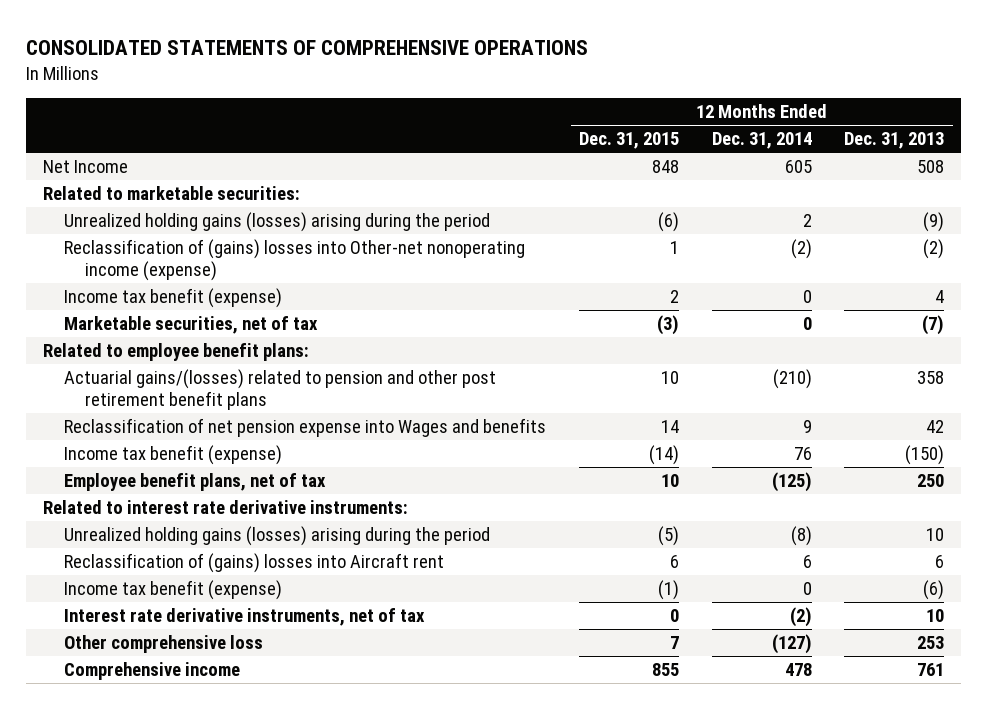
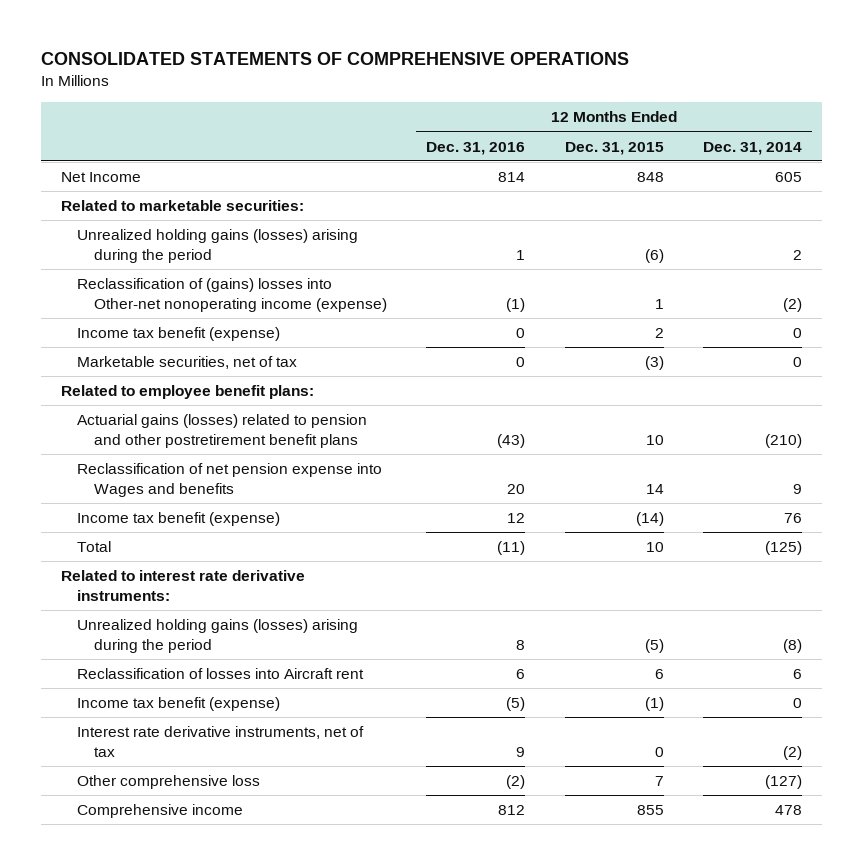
[844,132,945,150] Dec. 31, 2013 -> none
none -> [426,141,526,155] Dec. 31, 2016
[63,369,496,410] Actuarial gains/(losses) related to pension and other post retirement benefit plans -> [77,414,368,449] Actuarial gains (losses) related to pension and other postretirement benefit plans
[63,473,326,492] Employee benefit plans, net of tax -> [77,541,112,553] Total
[63,553,444,574] Reclassification of (gains) losses into Aircraft rent -> [77,668,365,680] Reclassification of losses into Aircraft rent

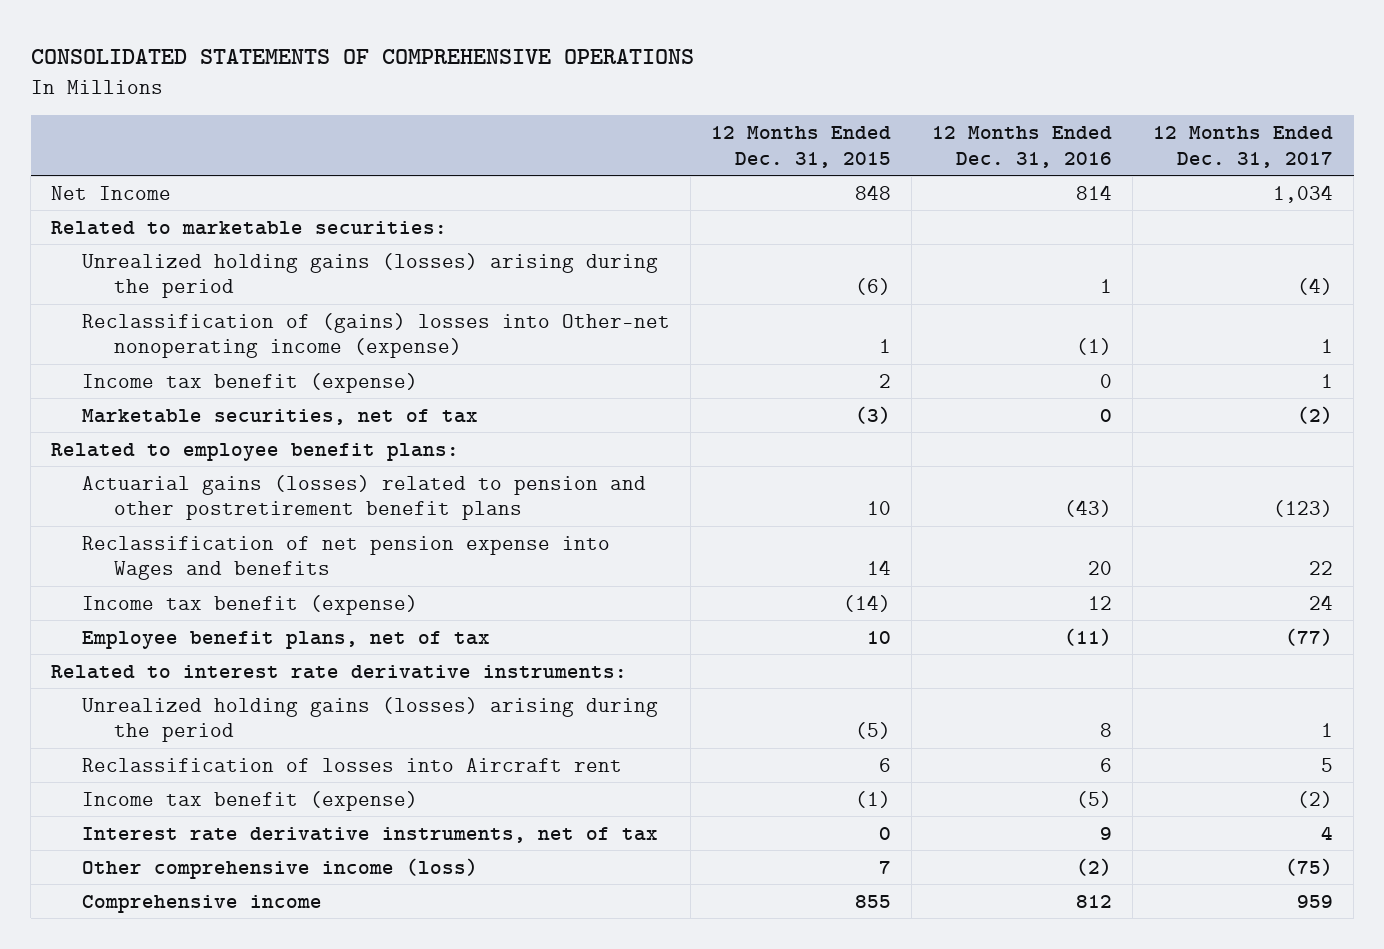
[703,141,803,155] Dec. 31, 2014 -> none
none -> [1153,125,1334,168] 12 Months Ended Dec. 31, 2017
[77,541,112,553] Total -> [82,630,491,649] Employee benefit plans, net of tax
[77,775,261,790] Other comprehensive loss -> [82,857,479,879] Other comprehensive income (loss)

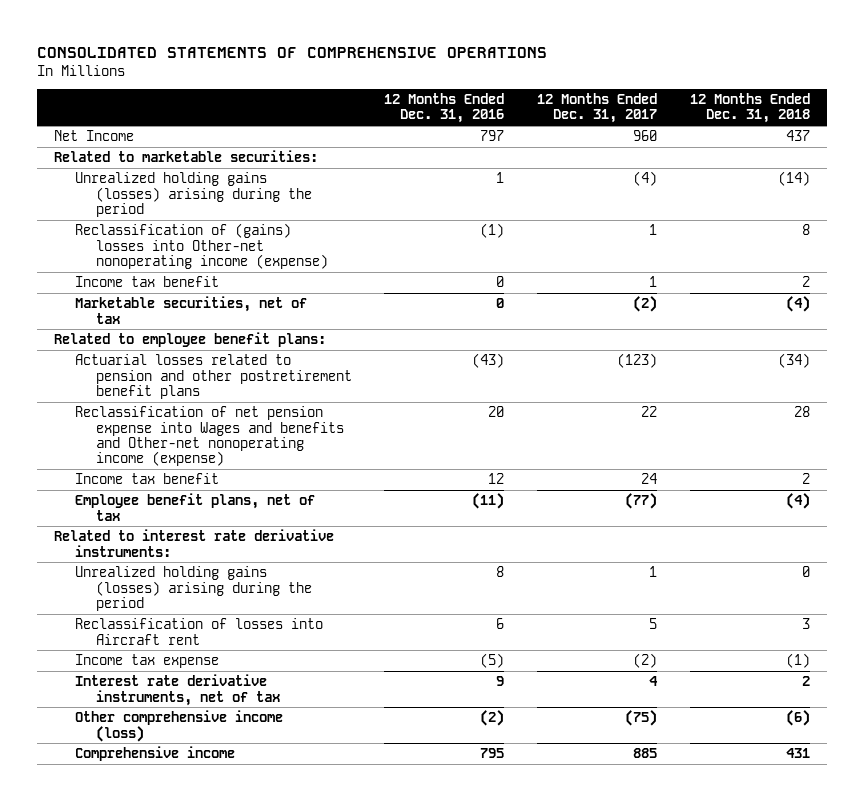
[711,125,892,168] 12 Months Ended Dec. 31, 2015 -> none
none -> [690,93,811,124] 12 Months Ended Dec. 31, 2018
[1076,184,1113,200] 814 -> [480,130,505,142] 797
[1273,184,1334,203] 1,034 -> [633,130,658,142] 960
[82,372,419,393] Income tax benefit (expense) -> [74,276,219,288] Income tax benefit
[82,474,647,521] Actuarial gains (losses) related to pension and other postretirement benefit plans -> [74,354,352,399] Actuarial losses related to pension and other postretirement benefit plans
[82,535,611,581] Reclassification of net pension expense into Wages and benefits -> [74,406,344,467] Reclassification of net pension expense into Wages and benefits and Other-net nonoperating income (expense)
[82,594,419,615] Income tax benefit (expense) -> [74,473,219,485] Income tax benefit
[82,790,419,811] Income tax benefit (expense) -> [74,654,219,669] Income tax expense
[1076,894,1113,908] 812 -> [480,748,505,759] 795
[1297,894,1334,908] 959 -> [633,748,658,759] 885

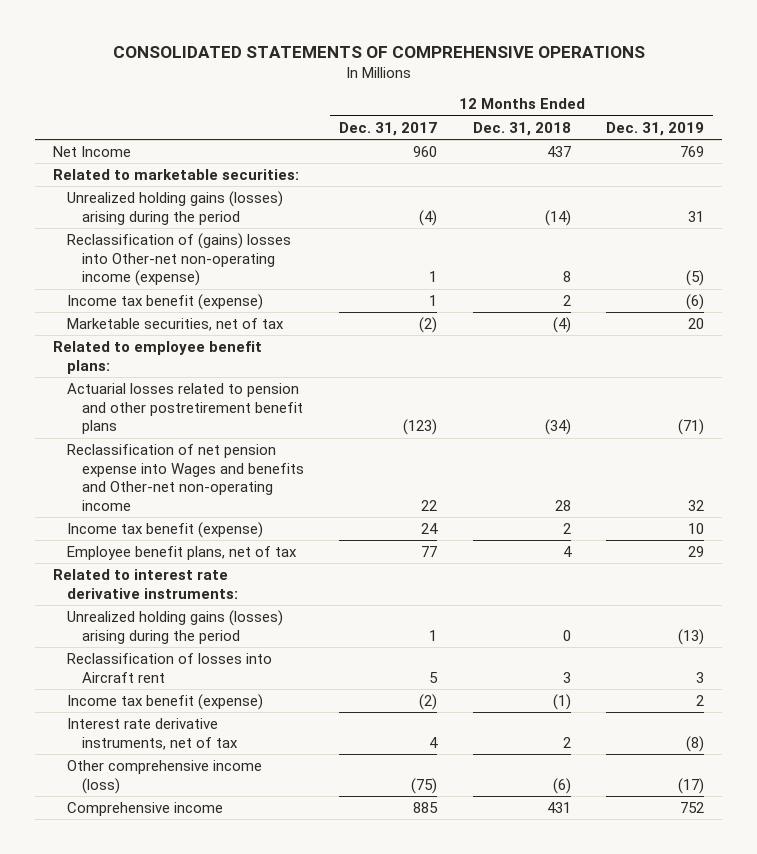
[384,93,505,124] 12 Months Ended Dec. 31, 2016 -> none
none -> [606,121,705,136] Dec. 31, 2019
[74,223,328,269] Reclassification of (gains) losses into Other-net nonoperating income (expense) -> [67,232,292,287] Reclassification of (gains) losses into Other-net non-operating income (expense)
[74,276,219,288] Income tax benefit -> [67,293,264,310] Income tax benefit (expense)
[74,406,344,467] Reclassification of net pension expense into Wages and benefits and Other-net nonoperating income (expense) -> [67,443,304,511] Reclassification of net pension expense into Wages and benefits and Other-net non-operating income
[74,473,219,485] Income tax benefit -> [67,521,264,538] Income tax benefit (expense)
[625,493,658,510] (77) -> [421,545,438,557] 77
[786,493,811,510] (4) -> [562,545,572,557] 4
[74,654,219,669] Income tax expense -> [67,693,264,710] Income tax benefit (expense)

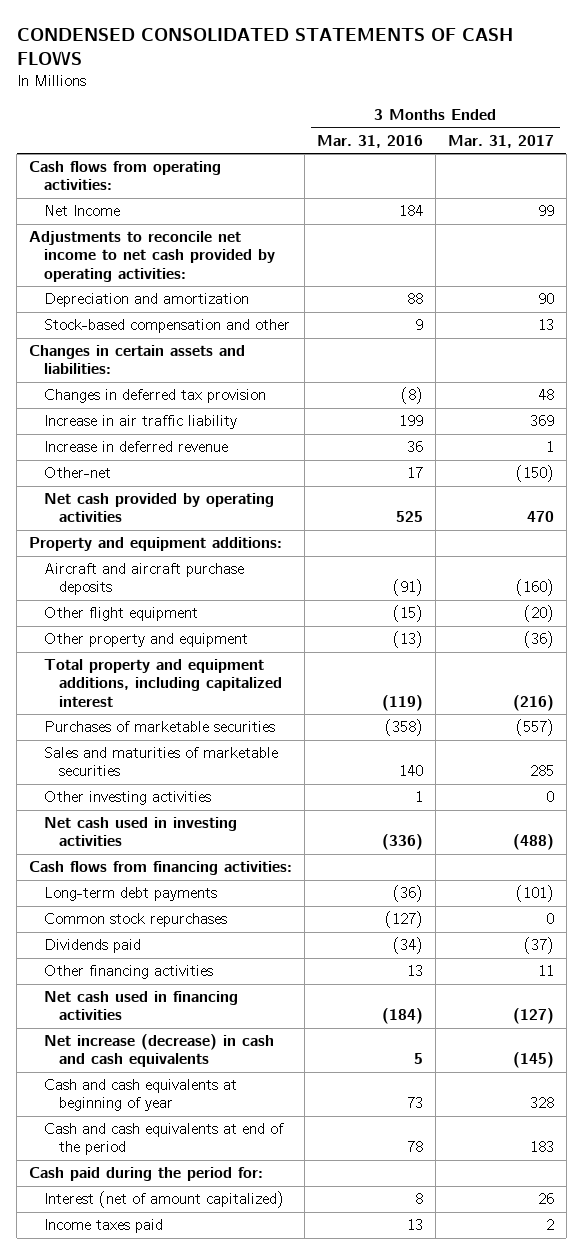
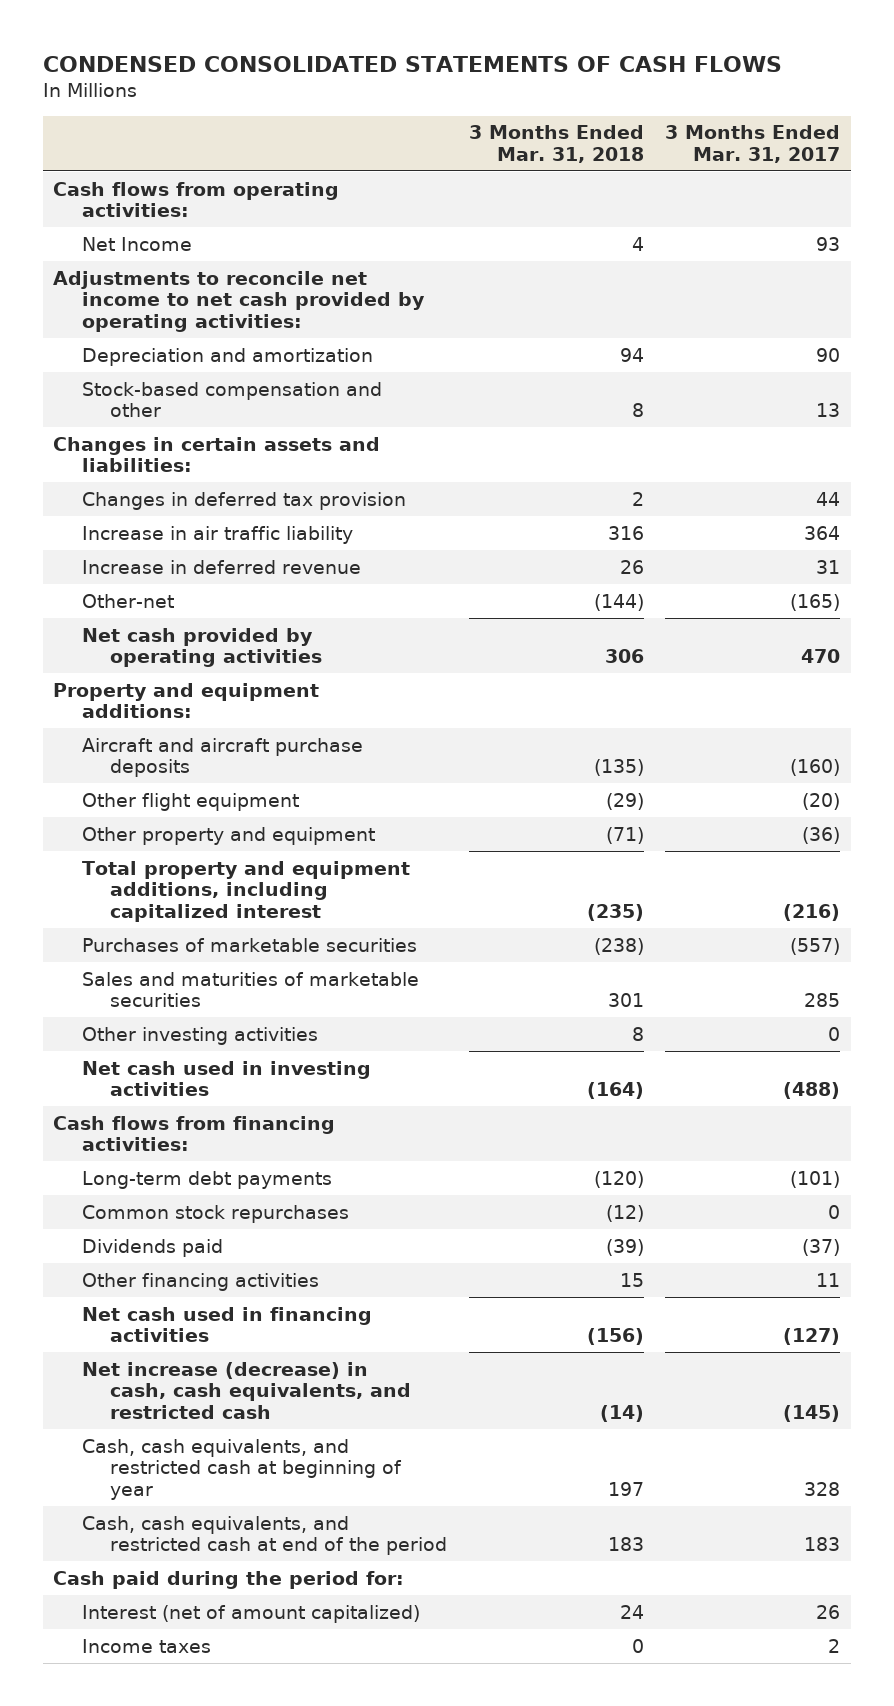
[317,134,424,148] Mar. 31, 2016 -> none
none -> [468,125,644,163] 3 Months Ended Mar. 31, 2018
[537,205,554,217] 99 -> [816,236,841,251] 93
[537,389,554,401] 48 -> [816,491,841,506] 44
[529,415,554,427] 369 -> [804,525,841,540] 364
[545,441,554,453] 1 -> [816,559,841,574] 31
[515,465,554,483] (150) -> [790,593,841,611] (165)
[43,1034,274,1068] Net increase (decrease) in cash and cash equivalents -> [81,1361,411,1419] Net increase (decrease) in cash, cash equivalents, and restricted cash
[43,1079,237,1112] Cash and cash equivalents at beginning of year -> [81,1438,402,1500] Cash, cash equivalents, and restricted cash at beginning of year
[43,1123,284,1156] Cash and cash equivalents at end of the period -> [81,1515,447,1556] Cash, cash equivalents, and restricted cash at end of the period
[43,1219,163,1234] Income taxes paid -> [81,1638,211,1653] Income taxes

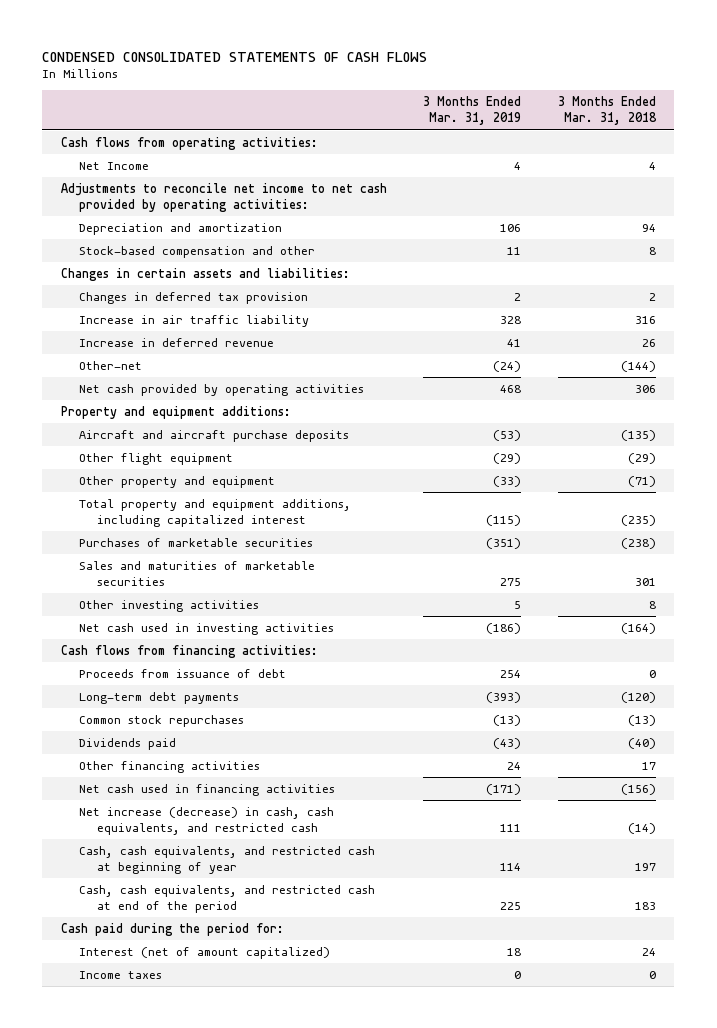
[665,125,841,163] 3 Months Ended Mar. 31, 2017 -> none
none -> [423,96,522,126] 3 Months Ended Mar. 31, 2019
none -> [79,668,287,678] Proceeds from issuance of debt
[605,1204,644,1222] (12) -> [628,714,657,726] (13)
[605,1238,644,1256] (39) -> [628,737,657,749] (40)
[619,1272,644,1287] 15 -> [642,761,657,770] 17

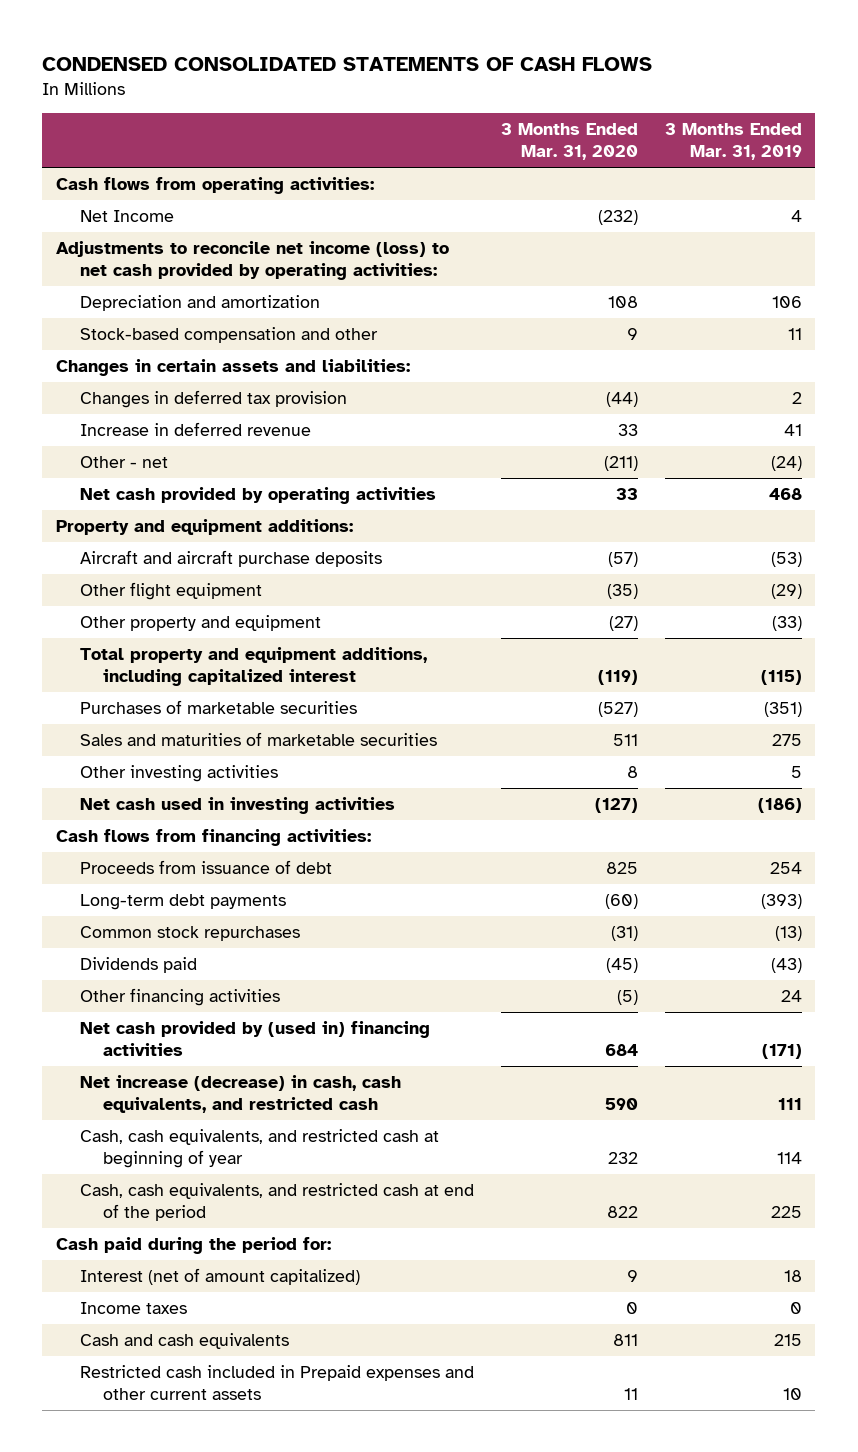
[558,96,658,126] 3 Months Ended Mar. 31, 2018 -> none
none -> [500,123,638,161] 3 Months Ended Mar. 31, 2020
[60,182,387,212] Adjustments to reconcile net income to net cash provided by operating activities: -> [55,241,449,281] Adjustments to reconcile net income (loss) to net cash provided by operating activities:
[79,314,310,327] Increase in air traffic liability -> none
[79,360,143,370] Other-net -> [79,456,168,469] Other - net
[79,783,336,796] Net cash used in financing activities -> [79,1021,430,1057] Net cash provided by (used in) financing activities
none -> [79,1333,289,1350] Cash and cash equivalents
none -> [79,1365,474,1401] Restricted cash included in Prepaid expenses and other current assets

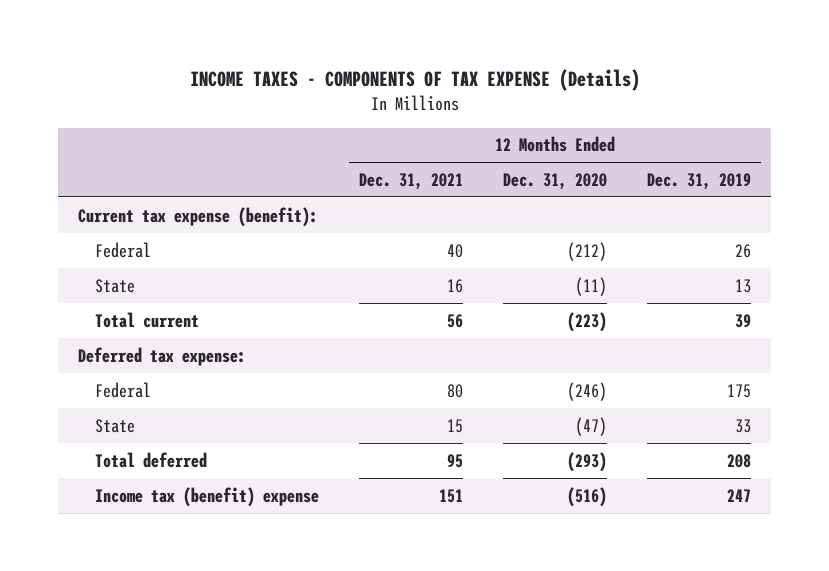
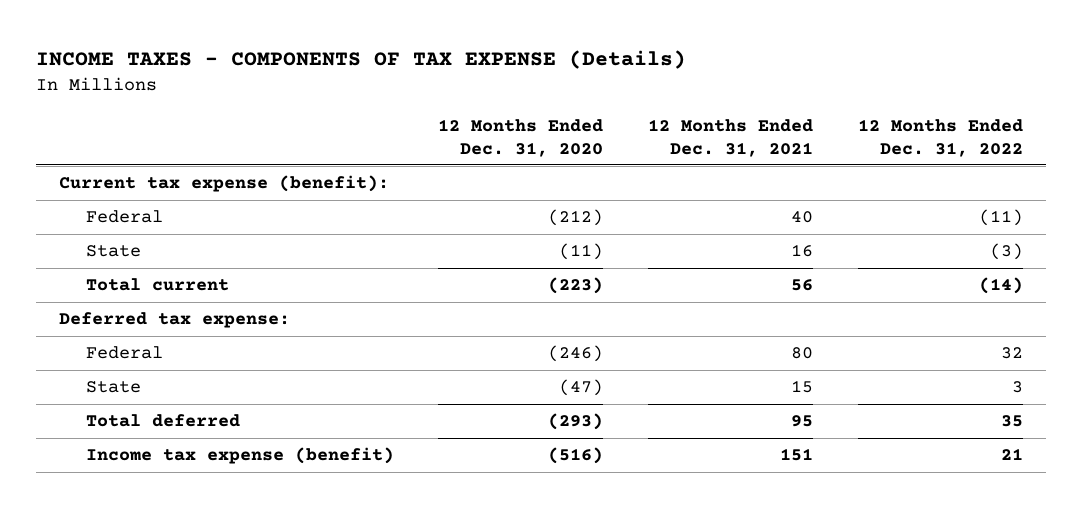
[647,172,752,190] Dec. 31, 2019 -> none
none -> [858,118,1024,157] 12 Months Ended Dec. 31, 2022
[95,486,320,507] Income tax (benefit) expense -> [85,447,394,465] Income tax expense (benefit)

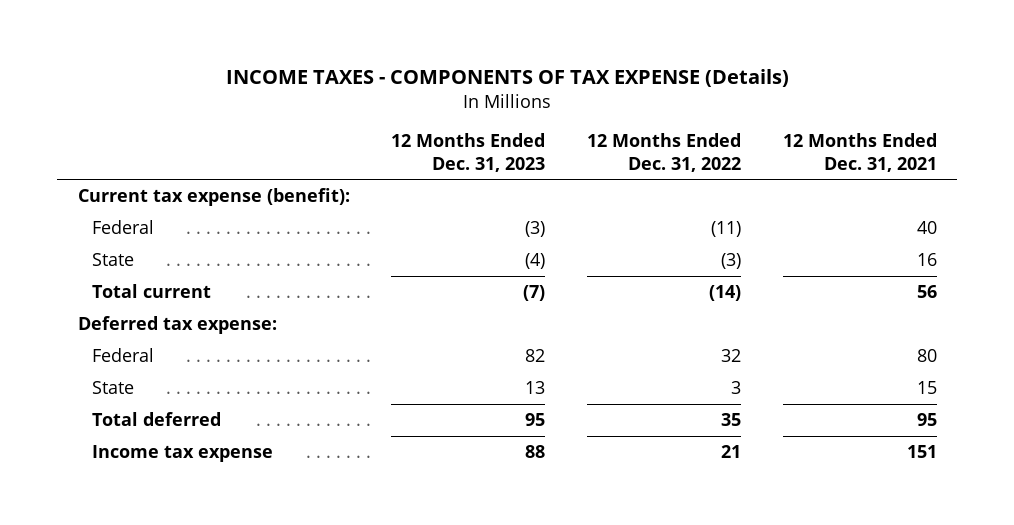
[438,118,604,157] 12 Months Ended Dec. 31, 2020 -> none
none -> [391,133,546,172] 12 Months Ended Dec. 31, 2023
[85,447,394,465] Income tax expense (benefit) -> [92,445,274,463] Income tax expense

